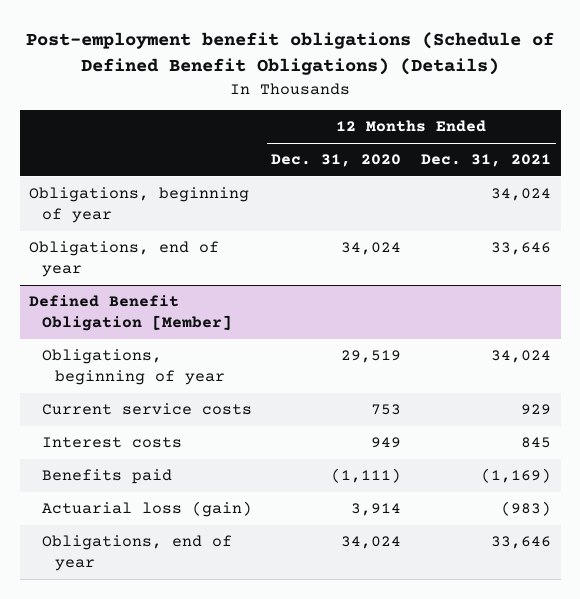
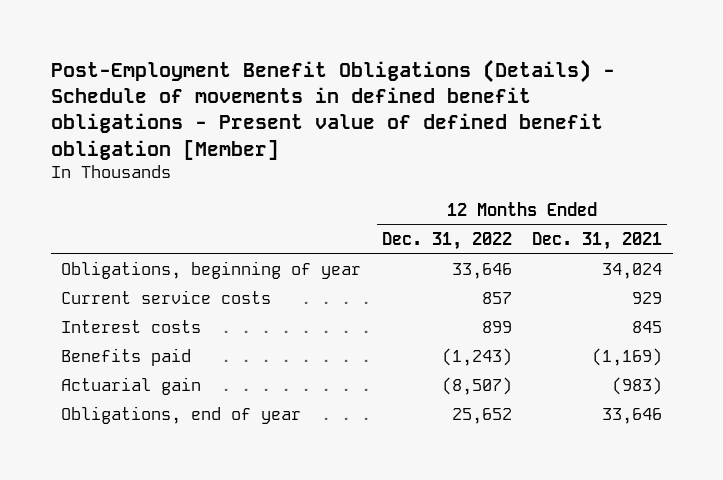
[26,32,555,76] Post-employment benefit obligations (Schedule of Defined Benefit Obligations) (Details) -> [50,59,615,160] Post-Employment Benefit Obligations (Details) - Schedule of movements in defined benefit obligations - Present value of defined benefit obligation [Member]
[271,154,402,168] Dec. 31, 2020 -> none
none -> [381,231,512,250] Dec. 31, 2022
[29,241,220,278] Obligations, end of year -> none
[29,295,233,332] Defined Benefit Obligation [Member] -> none
[42,349,225,386] Obligations, beginning of year -> none
[42,501,253,518] Actuarial loss (gain) -> [61,377,202,396] Actuarial gain

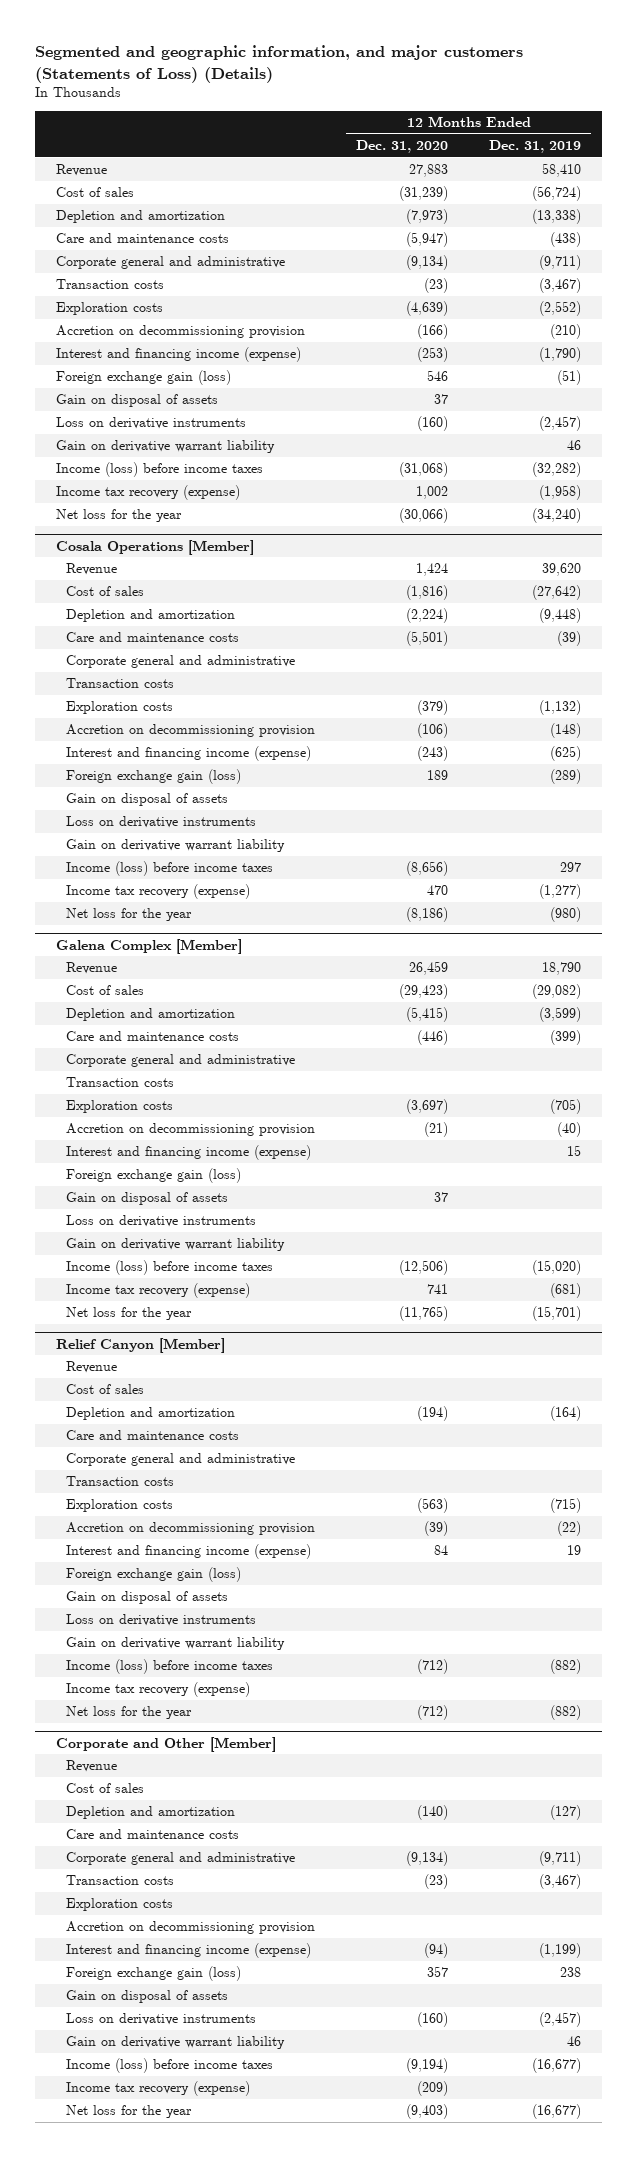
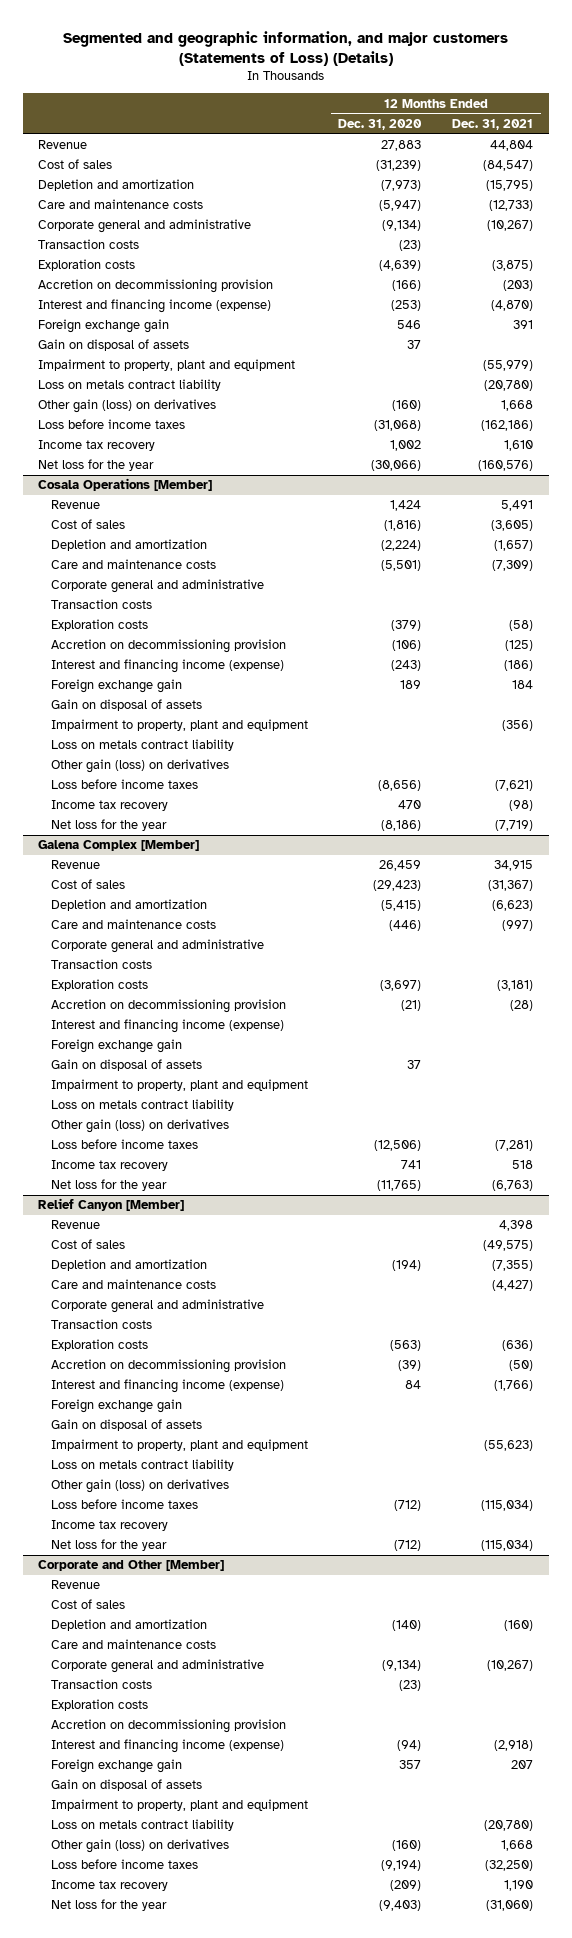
[489,140,582,154] Dec. 31, 2019 -> none
none -> [452,118,534,130] Dec. 31, 2021
[55,370,231,386] Foreign exchange gain (loss) -> [38,319,170,334] Foreign exchange gain
[55,440,275,454] Gain on derivative warrant liability -> none
none -> [38,359,296,372] Impairment to property, plant and equipment
none -> [38,379,222,392] Loss on metals contract liability
[55,417,246,430] Loss on derivative instruments -> [38,399,217,414] Other gain (loss) on derivatives
[55,462,263,478] Income (loss) before income taxes -> [38,419,186,430] Loss before income taxes
[55,485,240,501] Income tax recovery (expense) -> [38,440,156,452] Income tax recovery
[66,769,242,785] Foreign exchange gain (loss) -> [50,679,182,694] Foreign exchange gain
[66,839,286,853] Gain on derivative warrant liability -> none
none -> [50,719,308,732] Impairment to property, plant and equipment
none -> [50,739,234,752] Loss on metals contract liability
[66,816,257,829] Loss on derivative instruments -> [50,759,229,774] Other gain (loss) on derivatives
[66,861,274,877] Income (loss) before income taxes -> [50,779,198,790] Loss before income taxes
[66,884,251,900] Income tax recovery (expense) -> [50,800,168,812] Income tax recovery
[66,1168,242,1184] Foreign exchange gain (loss) -> [50,1039,182,1054] Foreign exchange gain
[66,1238,286,1252] Gain on derivative warrant liability -> none
none -> [50,1079,308,1092] Impairment to property, plant and equipment
none -> [50,1099,234,1112] Loss on metals contract liability
[66,1215,257,1228] Loss on derivative instruments -> [50,1119,229,1134] Other gain (loss) on derivatives
[66,1260,274,1276] Income (loss) before income taxes -> [50,1139,198,1150] Loss before income taxes
[66,1283,251,1299] Income tax recovery (expense) -> [50,1160,168,1172] Income tax recovery
[66,1567,242,1583] Foreign exchange gain (loss) -> [50,1399,182,1414] Foreign exchange gain
[66,1637,286,1651] Gain on derivative warrant liability -> none
none -> [50,1439,308,1452] Impairment to property, plant and equipment
none -> [50,1459,234,1472] Loss on metals contract liability
[66,1614,257,1627] Loss on derivative instruments -> [50,1479,229,1494] Other gain (loss) on derivatives
[66,1659,274,1675] Income (loss) before income taxes -> [50,1499,198,1510] Loss before income taxes
[66,1682,251,1698] Income tax recovery (expense) -> [50,1520,168,1532] Income tax recovery
[66,1966,242,1982] Foreign exchange gain (loss) -> [50,1759,182,1774] Foreign exchange gain
[66,2036,286,2050] Gain on derivative warrant liability -> none
none -> [50,1799,308,1812] Impairment to property, plant and equipment
none -> [50,1819,234,1832] Loss on metals contract liability
[66,2013,257,2026] Loss on derivative instruments -> [50,1839,229,1854] Other gain (loss) on derivatives
[66,2058,274,2074] Income (loss) before income taxes -> [50,1859,198,1870] Loss before income taxes
[66,2081,251,2097] Income tax recovery (expense) -> [50,1880,168,1892] Income tax recovery

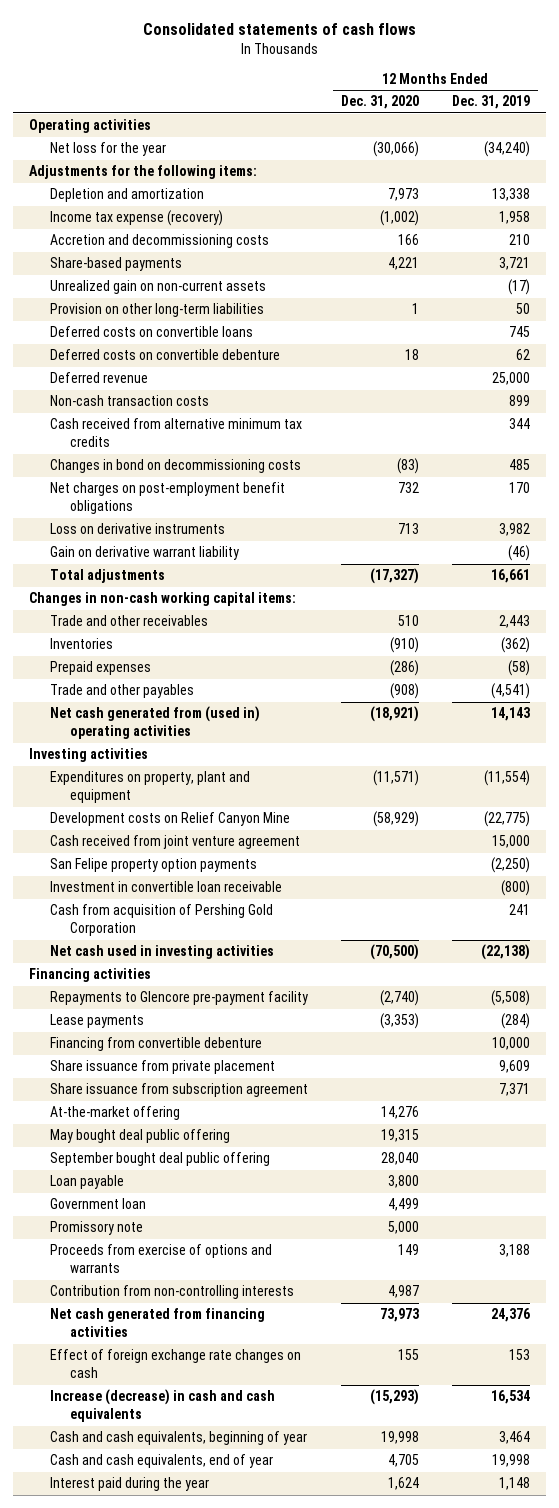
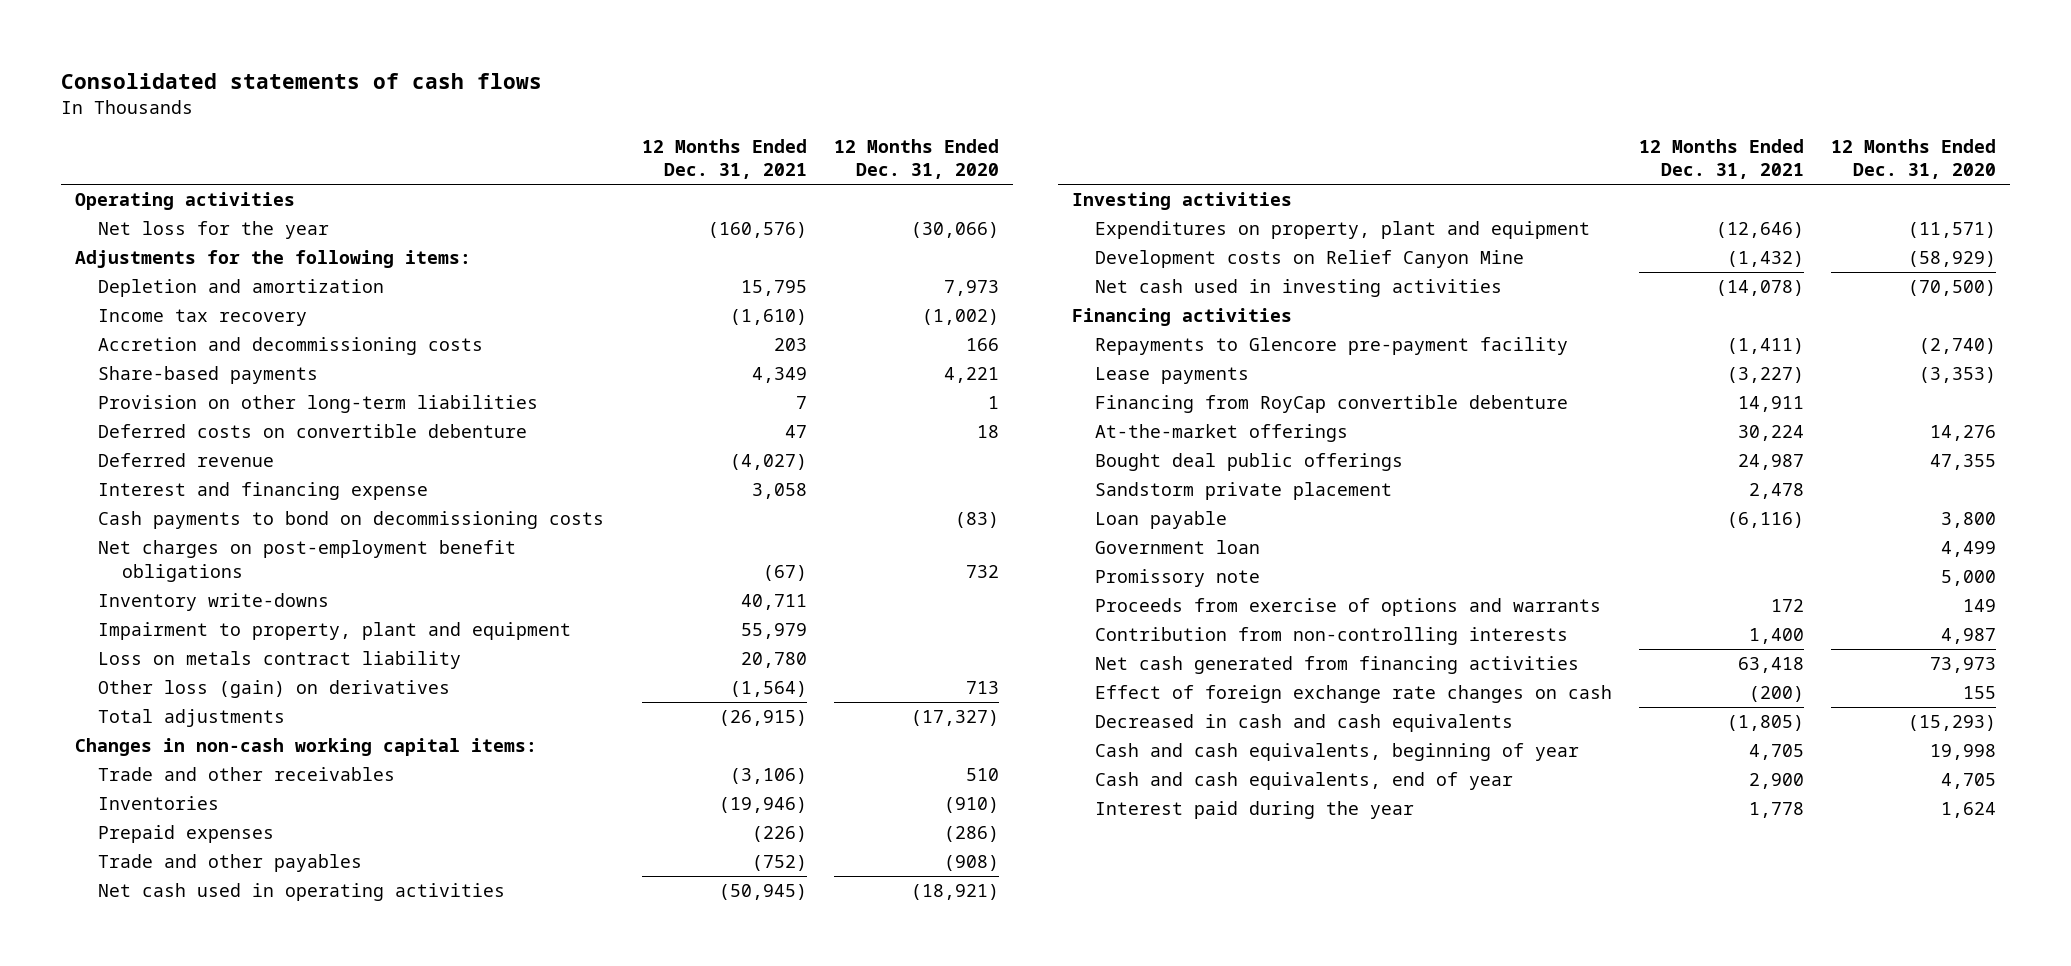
[451,95,530,110] Dec. 31, 2019 -> none
none -> [642,138,808,180] 12 Months Ended Dec. 31, 2021
[49,210,223,227] Income tax expense (recovery) -> [98,309,308,327] Income tax recovery
[49,280,266,295] Unrealized gain on non-current assets -> none
[49,326,253,338] Deferred costs on convertible loans -> none
[49,395,209,407] Non-cash transaction costs -> none
[49,418,302,448] Cash received from alternative minimum tax credits -> none
none -> [98,482,429,501] Interest and financing expense
[49,459,301,474] Changes in bond on decommissioning costs -> [98,511,605,530] Cash payments to bond on decommissioning costs
[49,546,239,561] Gain on derivative warrant liability -> none
none -> [98,593,330,612] Inventory write-downs
none -> [98,622,572,641] Impairment to property, plant and equipment
none -> [98,651,462,670] Loss on metals contract liability
[49,523,225,535] Loss on derivative instruments -> [98,680,451,699] Other loss (gain) on derivatives
[49,706,260,740] Net cash generated from (used in) operating activities -> [98,883,506,902] Net cash used in operating activities
[49,835,300,850] Cash received from joint venture agreement -> none
[49,858,257,873] San Felipe property option payments -> none
[49,881,282,893] Investment in convertible loan receivable -> none
[49,904,273,937] Cash from acquisition of Pershing Gold Corporation -> none
[49,1060,275,1075] Share issuance from private placement -> none
[49,1083,308,1098] Share issuance from subscription agreement -> none
[49,1152,270,1167] September bought deal public offering -> none
[49,1037,262,1052] Financing from convertible debenture -> [1095,395,1569,414] Financing from RoyCap convertible debenture
[49,1106,180,1121] At-the-market offering -> [1095,424,1349,443] At-the-market offerings
[49,1129,230,1144] May bought deal public offering -> [1095,453,1404,472] Bought deal public offerings
[380,1129,419,1143] 19,315 -> [1930,454,1997,471] 47,355
none -> [1095,482,1393,501] Sandstorm private placement
[49,1389,275,1423] Increase (decrease) in cash and cash equivalents -> [1095,714,1514,733] Decreased in cash and cash equivalents

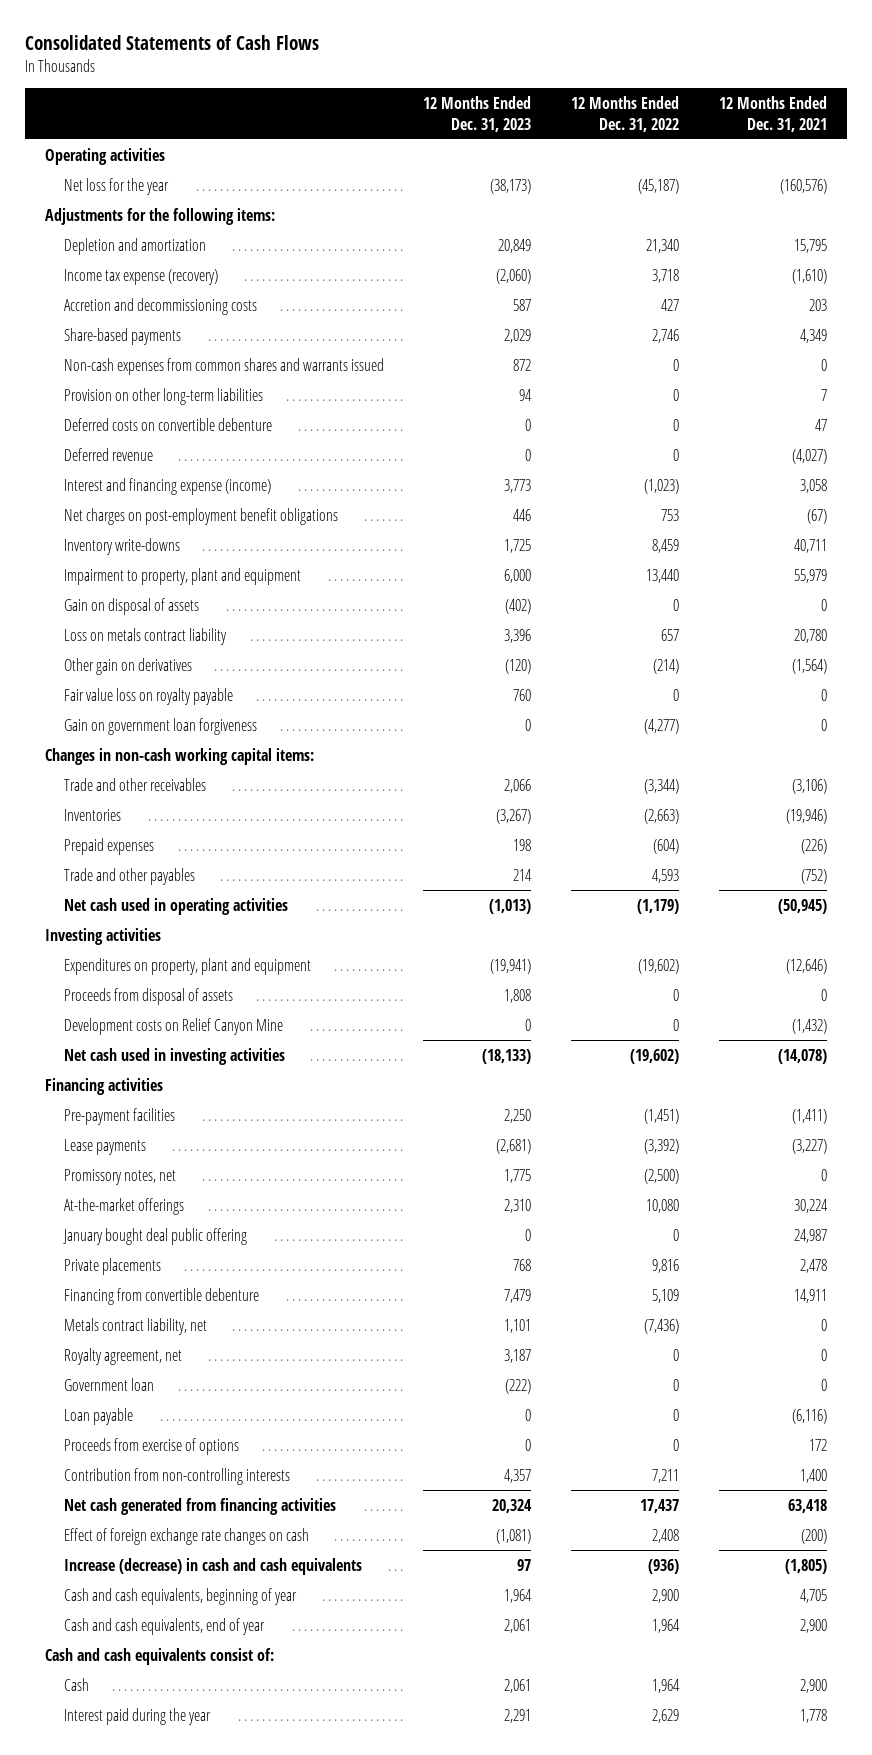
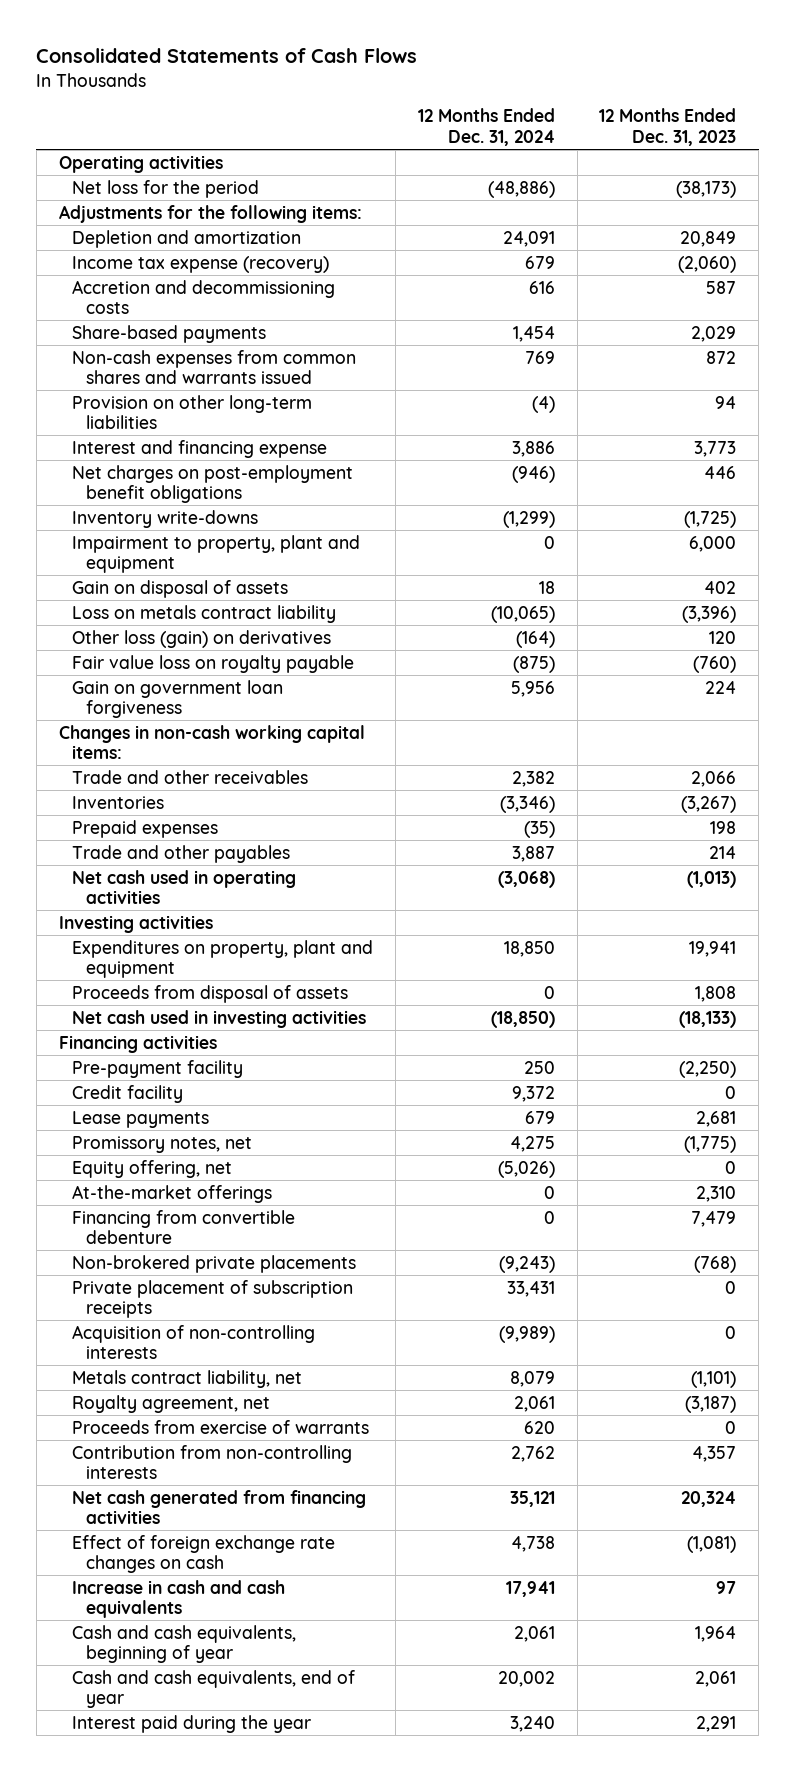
[571,95,680,132] 12 Months Ended Dec. 31, 2022 -> none
[719,95,828,132] 12 Months Ended Dec. 31, 2021 -> none
none -> [417,108,555,146] 12 Months Ended Dec. 31, 2024
[63,177,169,195] Net loss for the year -> [72,179,260,198] Net loss for the period
[63,417,272,431] Deferred costs on convertible debenture -> none
[63,447,153,461] Deferred revenue -> none
[63,477,271,495] Interest and financing expense (income) -> [72,439,328,458] Interest and financing expense
[504,538,532,553] 1,725 -> [684,510,737,528] (1,725)
[505,598,532,614] (402) -> [704,580,737,594] 402
[504,628,532,643] 3,396 -> [682,605,737,623] (3,396)
[63,657,192,675] Other gain on derivatives -> [72,629,332,648] Other loss (gain) on derivatives
[505,658,532,674] (120) -> [709,630,737,644] 120
[513,688,532,701] 760 -> [693,655,737,673] (760)
[525,718,532,731] 0 -> [705,680,737,694] 224
[490,958,532,974] (19,941) -> [689,940,737,957] 19,941
[63,1017,283,1035] Development costs on Relief Canyon Mine -> none
[63,1107,175,1125] Pre-payment facilities -> [72,1059,244,1078] Pre-payment facility
[504,1108,532,1123] 2,250 -> [679,1060,737,1078] (2,250)
none -> [72,1084,184,1103] Credit facility
[496,1138,532,1154] (2,681) -> [696,1110,737,1127] 2,681
[504,1168,532,1183] 1,775 -> [684,1135,737,1153] (1,775)
none -> [72,1159,233,1178] Equity offering, net
[62,1227,247,1245] January bought deal public offering -> none
[63,1257,161,1275] Private placements -> none
[63,1377,154,1391] Government loan -> none
[63,1407,133,1425] Loan payable -> none
none -> [72,1254,357,1273] Non-brokered private placements
none -> [72,1279,354,1319] Private placement of subscription receipts
none -> [72,1324,316,1360] Acquisition of non-controlling interests
[504,1318,532,1333] 1,101 -> [691,1370,737,1388] (1,101)
[504,1348,532,1363] 3,187 -> [685,1395,737,1413] (3,187)
[63,1437,239,1455] Proceeds from exercise of options -> [72,1419,370,1434] Proceeds from exercise of warrants
[63,1557,362,1575] Increase (decrease) in cash and cash equivalents -> [72,1579,286,1619] Increase in cash and cash equivalents
[45,1647,275,1665] Cash and cash equivalents consist of: -> none
[63,1677,89,1691] Cash -> none

